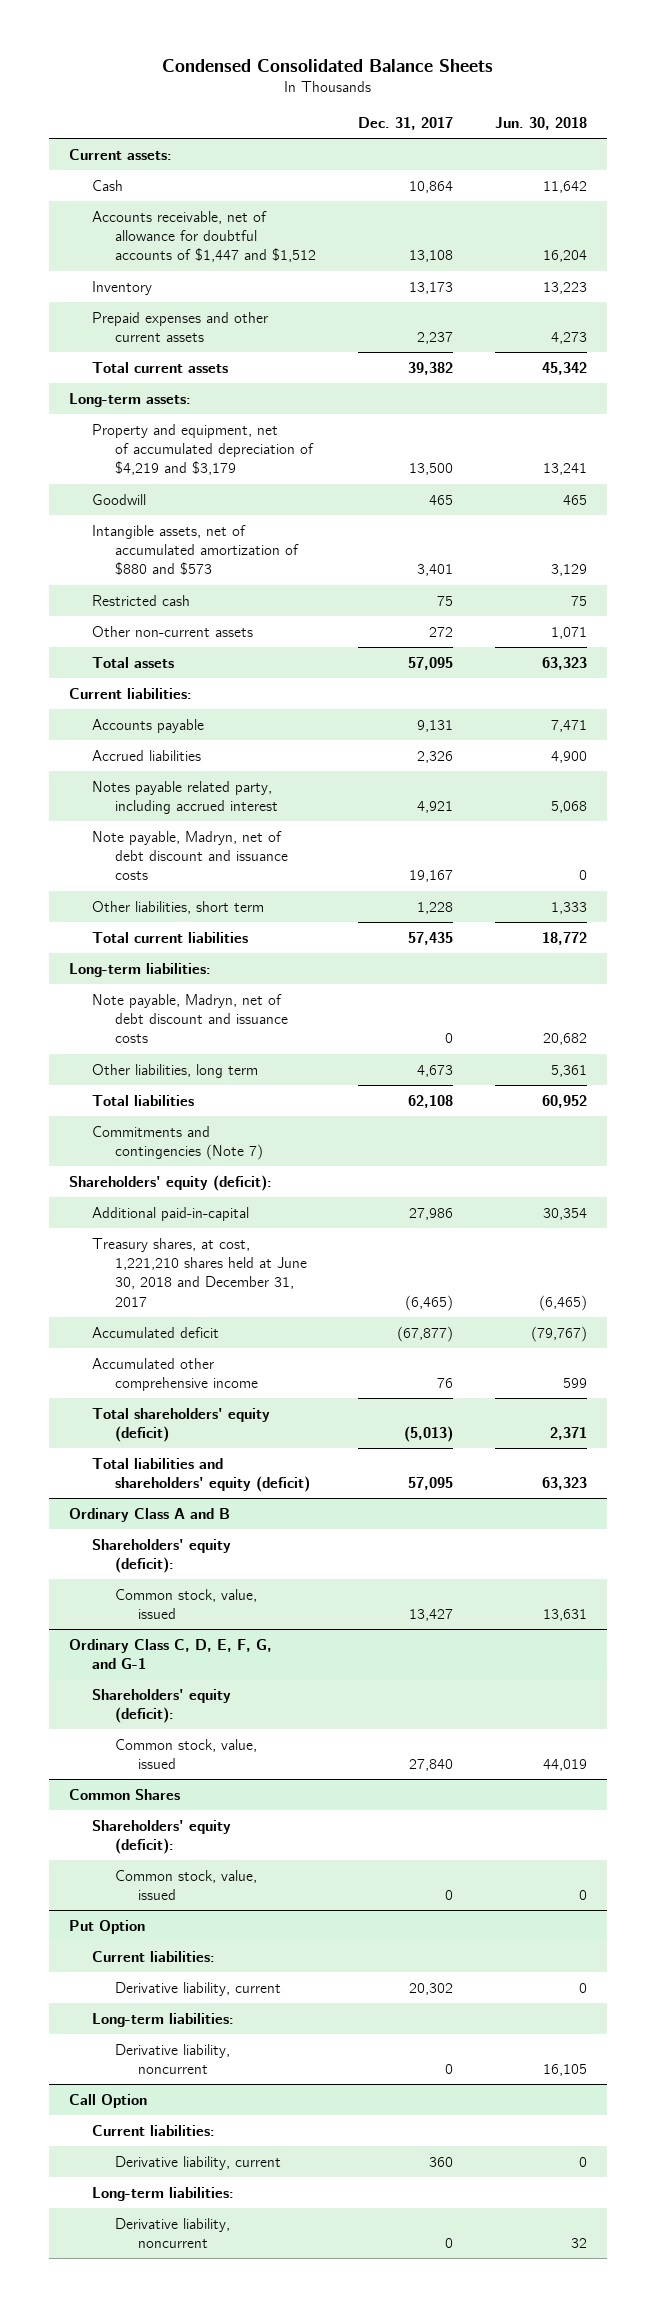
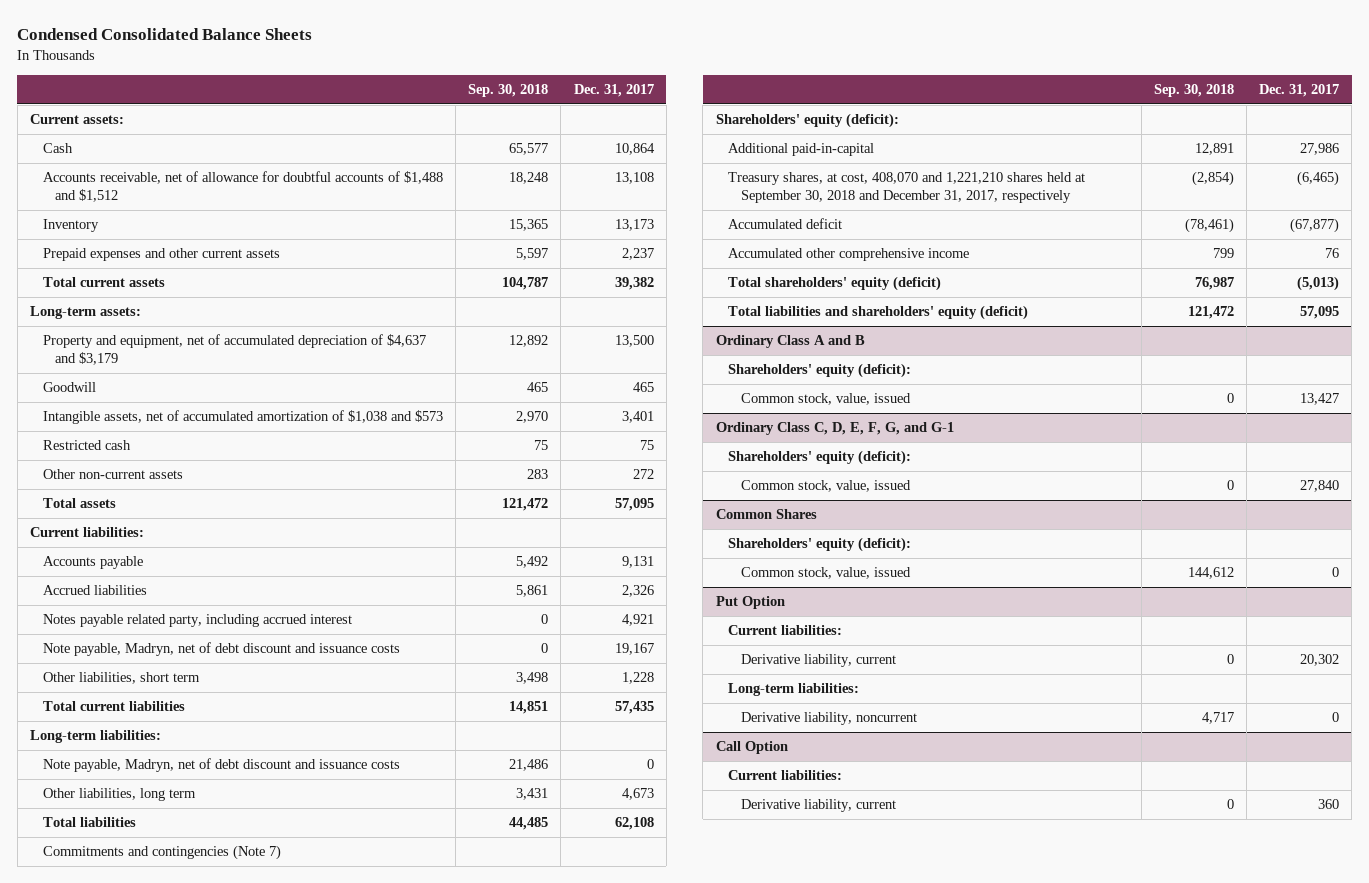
[494,116,587,130] Jun. 30, 2018 -> none
none -> [468,83,549,97] Sep. 30, 2018
[92,210,317,263] Accounts receivable, net of allowance for doubtful accounts of $1,447 and $1,512 -> [42,171,443,202] Accounts receivable, net of allowance for doubtful accounts of $1,488 and $1,512
[92,423,315,476] Property and equipment, net of accumulated depreciation of $4,219 and $3,179 -> [42,334,426,365] Property and equipment, net of accumulated depreciation of $4,637 and $3,179
[92,524,300,576] Intangible assets, net of accumulated amortization of $880 and $573 -> [42,410,443,425] Intangible assets, net of accumulated amortization of $1,038 and $573
[92,1237,308,1307] Treasury shares, at cost, 1,221,210 shares held at June 30, 2018 and December 31, 2017 -> [728,172,1086,203] Treasury shares, at cost, 408,070 and 1,221,210 shares held at September 30, 2018 and December 31, 2017, respectively
[92,2186,235,2201] Long-term liabilities: -> none
[115,2217,231,2249] Derivative liability, noncurrent -> none

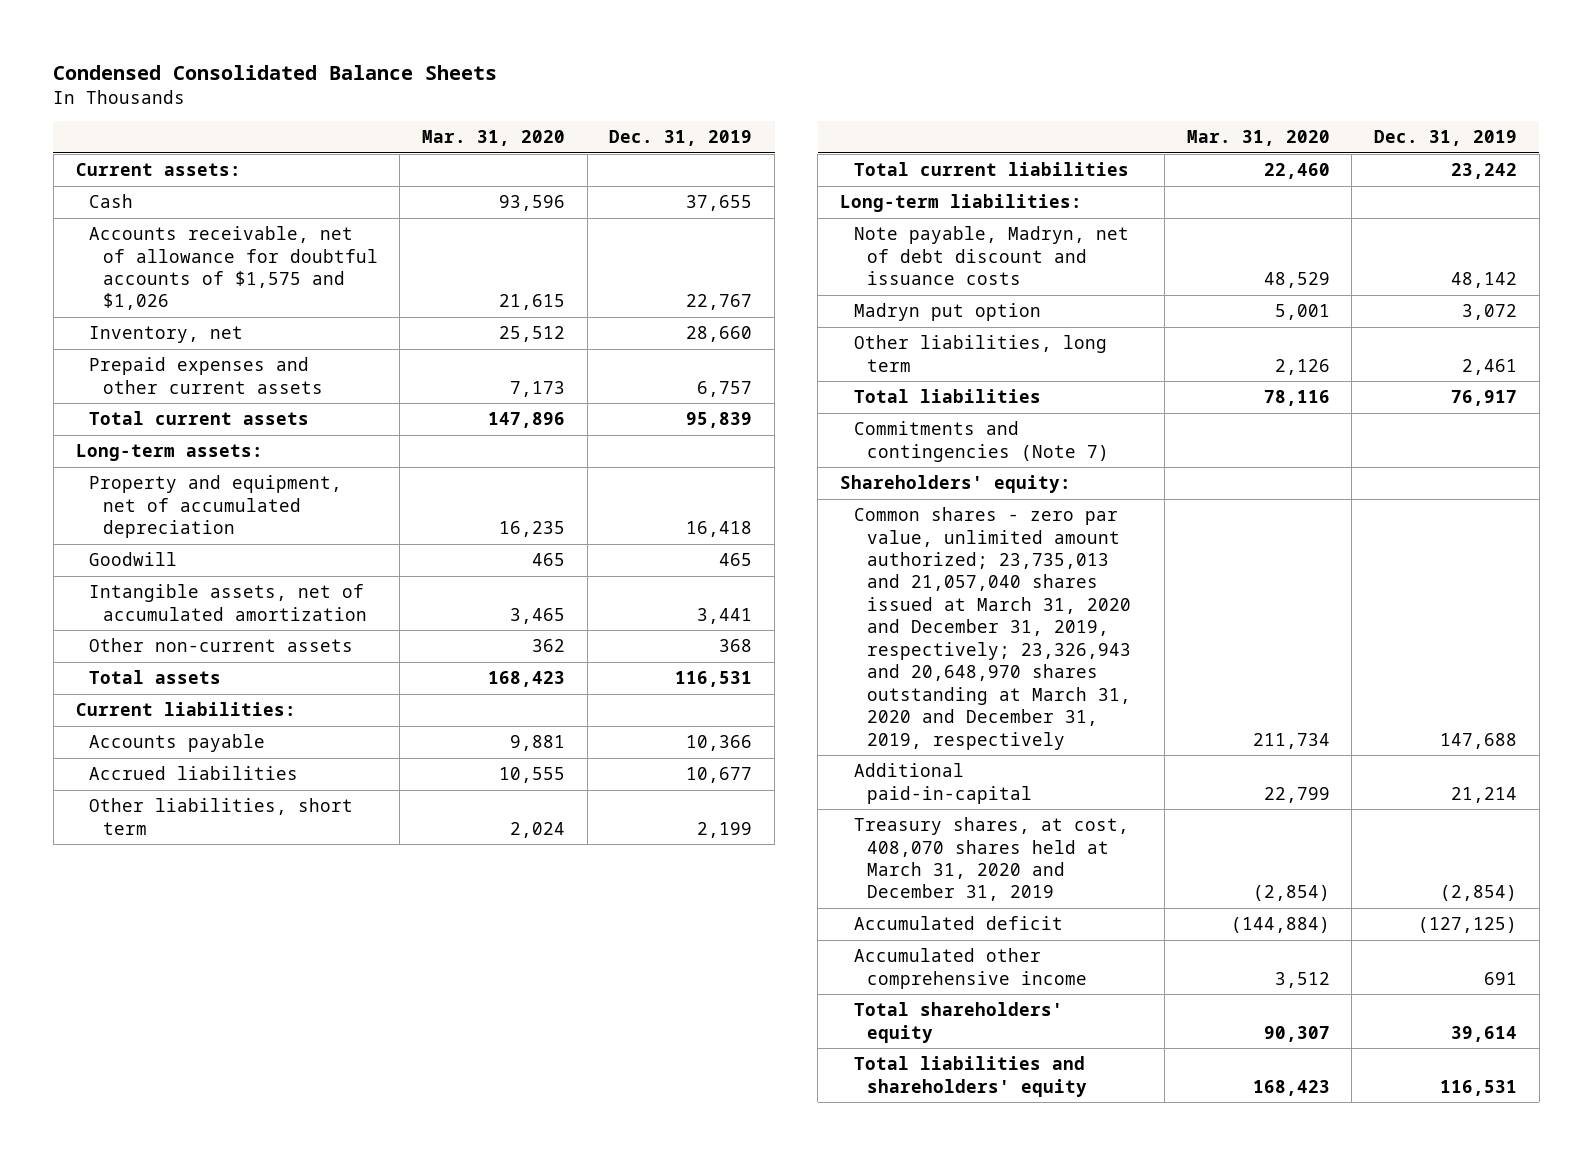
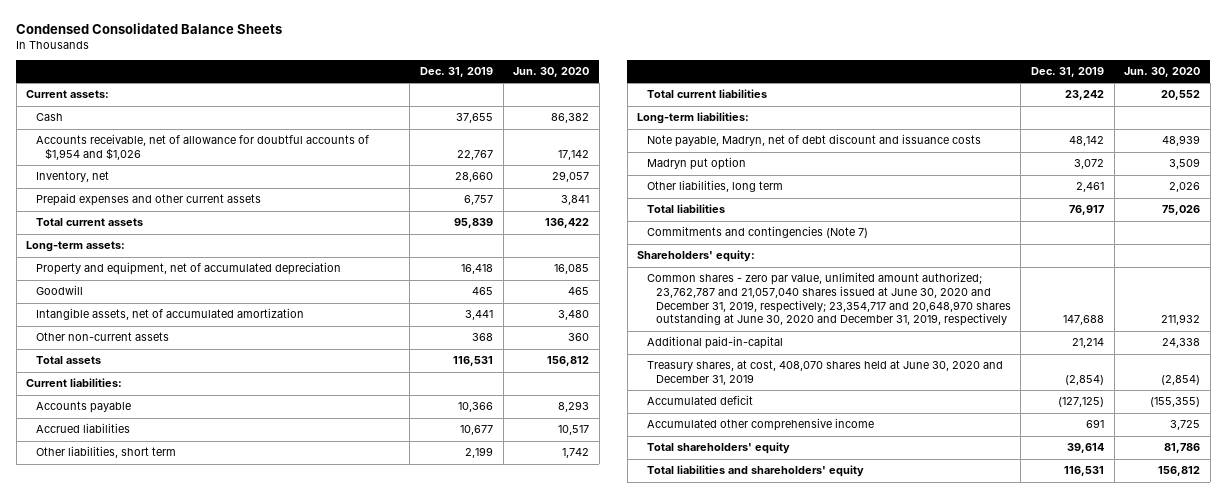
[422,130,566,147] Mar. 31, 2020 -> none
none -> [513,67,590,78] Jun. 30, 2020
[89,226,378,311] Accounts receivable, net of allowance for doubtful accounts of $1,575 and $1,026 -> [35,134,369,161] Accounts receivable, net of allowance for doubtful accounts of $1,954 and $1,026
[853,507,1132,750] Common shares - zero par value, unlimited amount authorized; 23,735,013 and 21,057,040 shares issued at March 31, 2020 and December 31, 2019, respectively; 23,326,943 and 20,648,970 shares outstanding at March 31, 2020 and December 31, 2019, respectively -> [646,272,1011,327] Common shares - zero par value, unlimited amount authorized; 23,762,787 and 21,057,040 shares issued at June 30, 2020 and December 31, 2019, respectively; 23,354,717 and 20,648,970 shares outstanding at June 30, 2020 and December 31, 2019, respectively
[853,817,1129,902] Treasury shares, at cost, 408,070 shares held at March 31, 2020 and December 31, 2019 -> [646,360,1003,386] Treasury shares, at cost, 408,070 shares held at June 30, 2020 and December 31, 2019

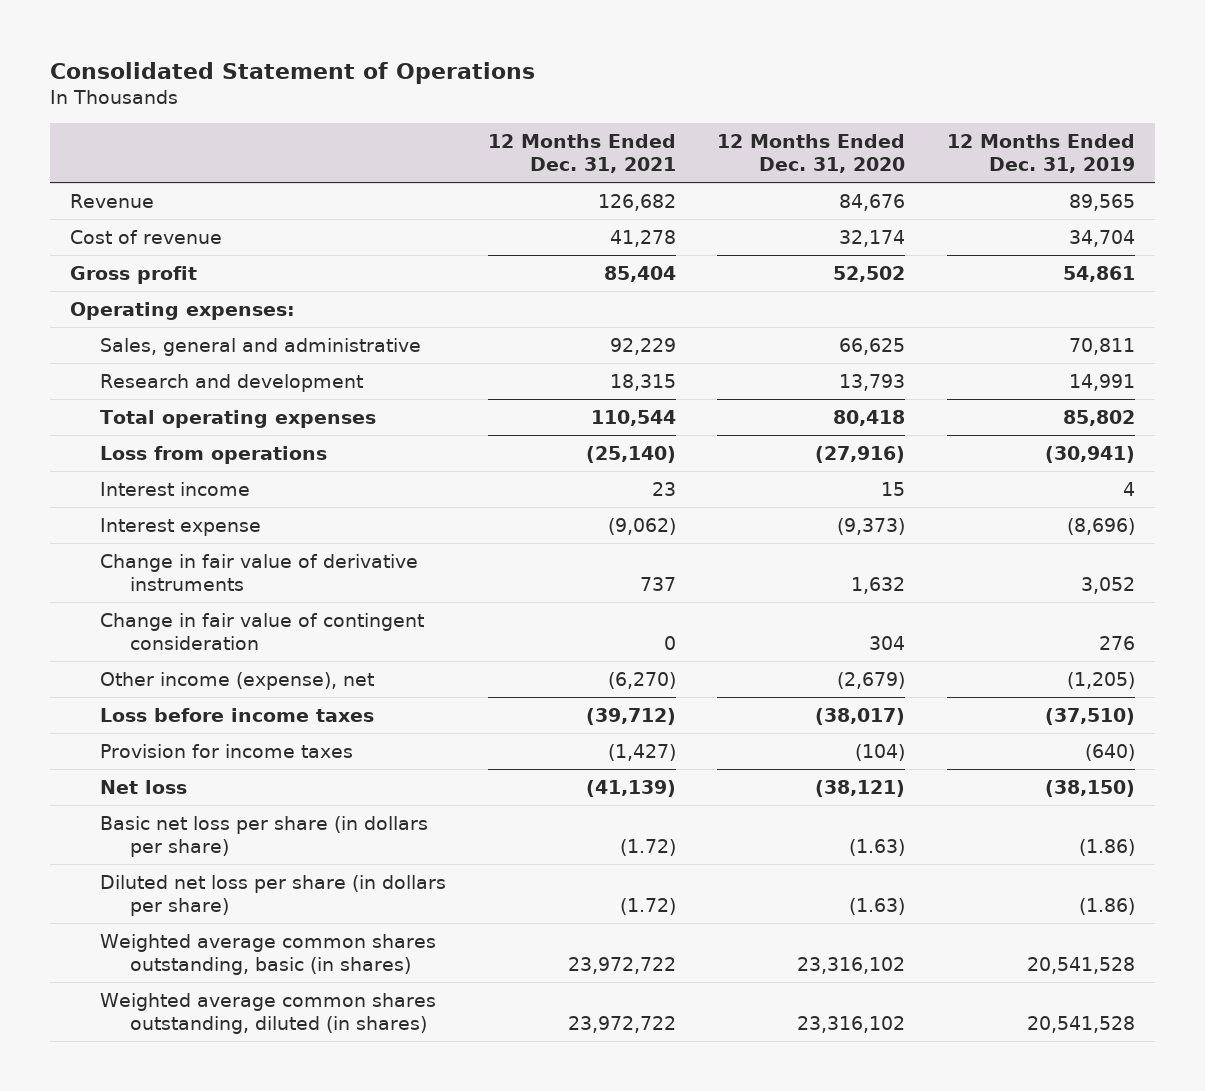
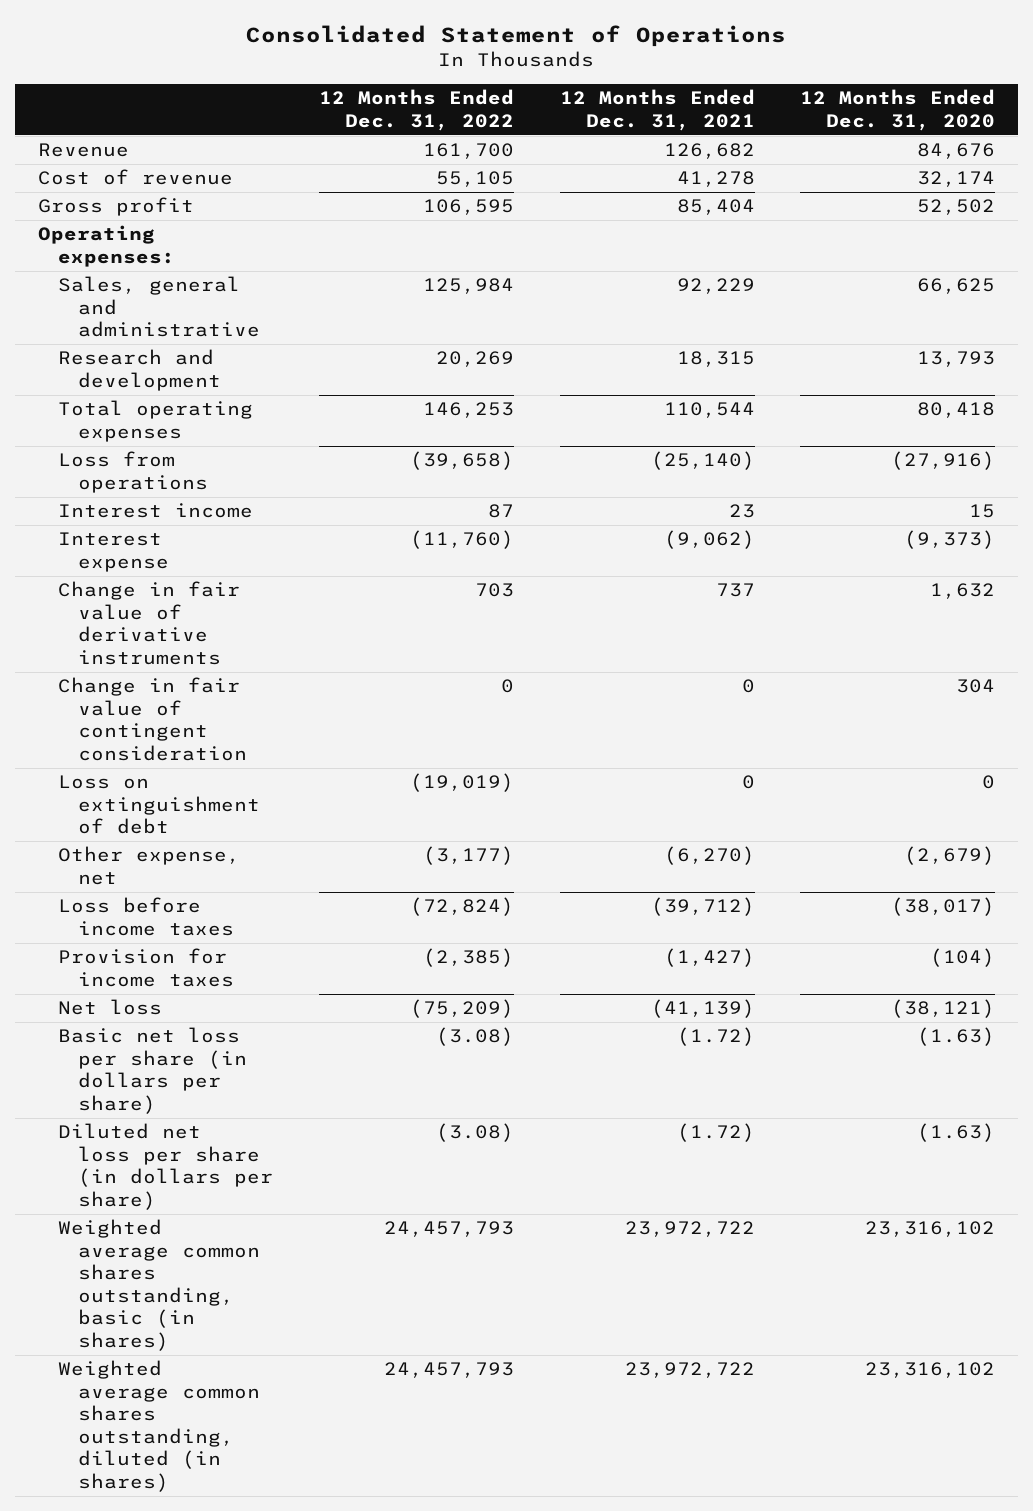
[946,133,1135,174] 12 Months Ended Dec. 31, 2019 -> none
none -> [319,89,515,131] 12 Months Ended Dec. 31, 2022
none -> [58,775,261,835] Loss on extinguishment of debt
[100,671,375,690] Other income (expense), net -> [58,846,241,885] Other expense, net

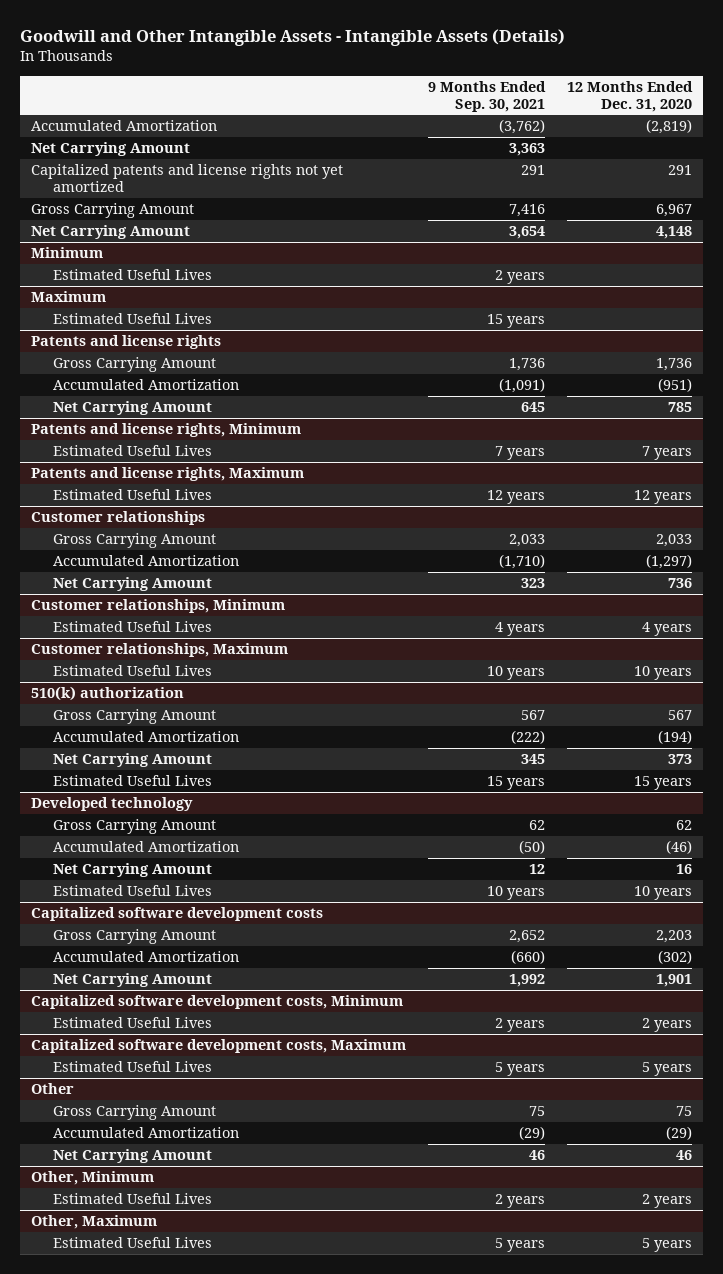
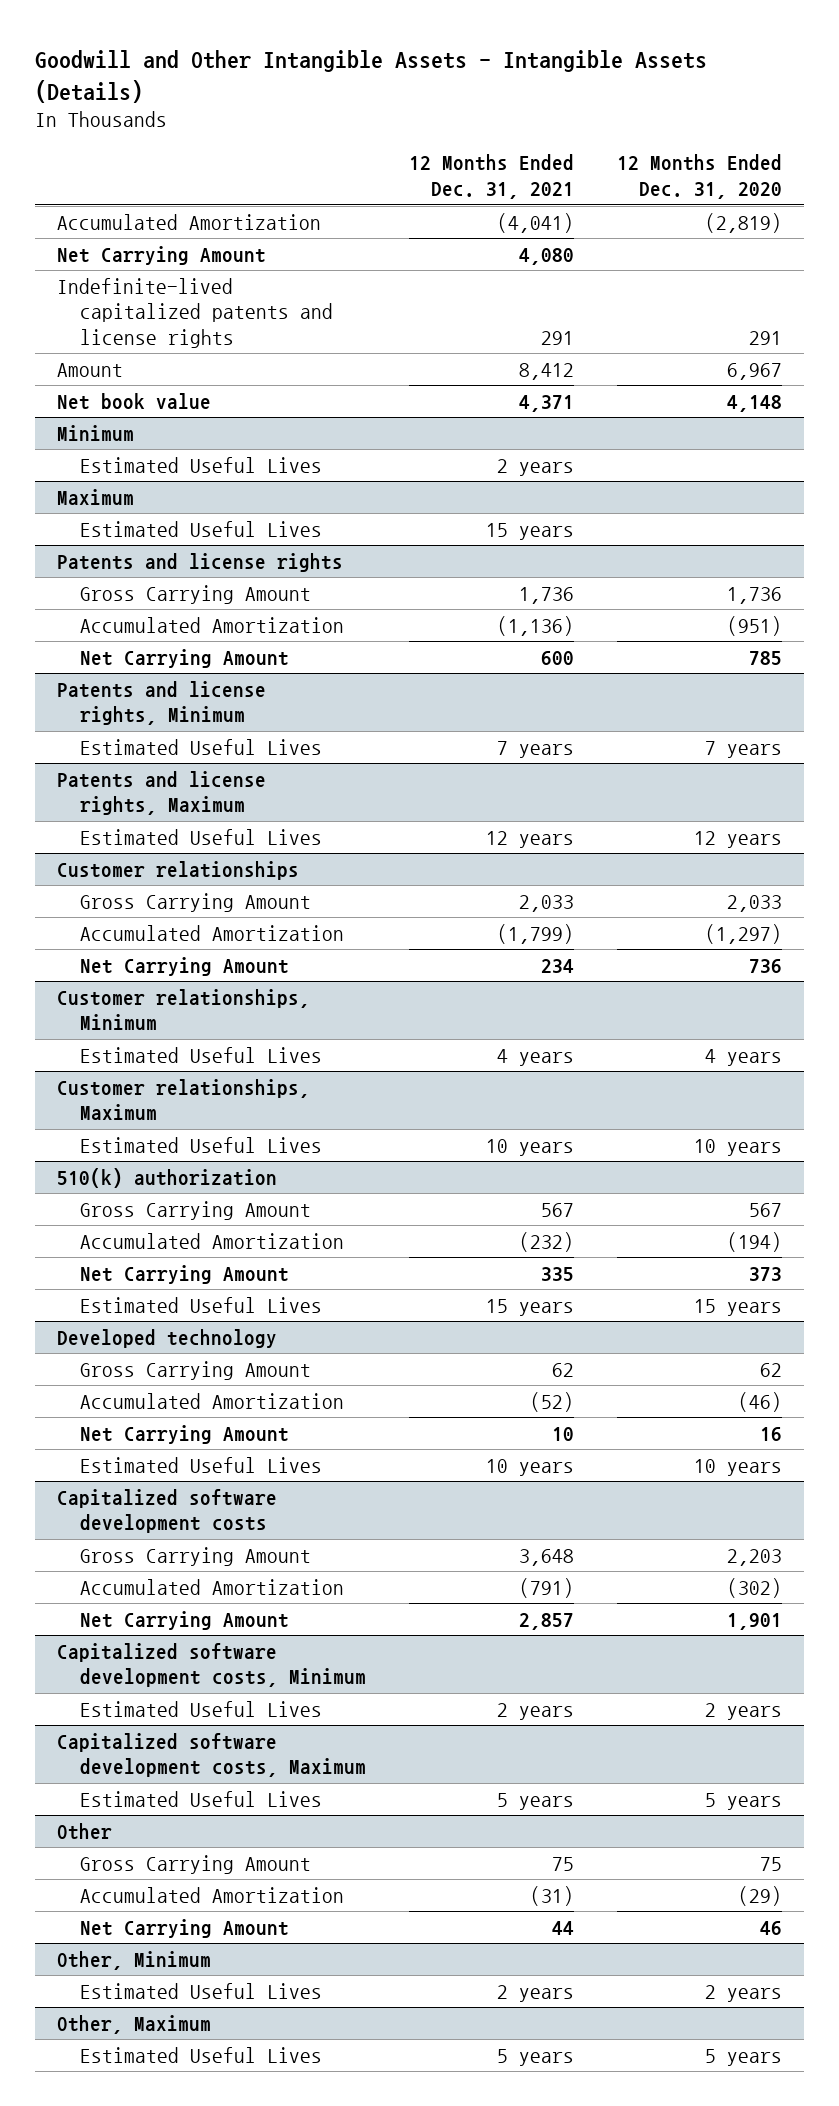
[428,80,547,112] 9 Months Ended Sep. 30, 2021 -> none
none -> [409,154,575,199] 12 Months Ended Dec. 31, 2021
[30,164,343,192] Capitalized patents and license rights not yet amortized -> [56,277,333,348] Indefinite-lived capitalized patents and license rights
[30,203,194,219] Gross Carrying Amount -> [56,362,123,377] Amount
[30,225,190,240] Net Carrying Amount -> [56,392,211,410] Net book value

